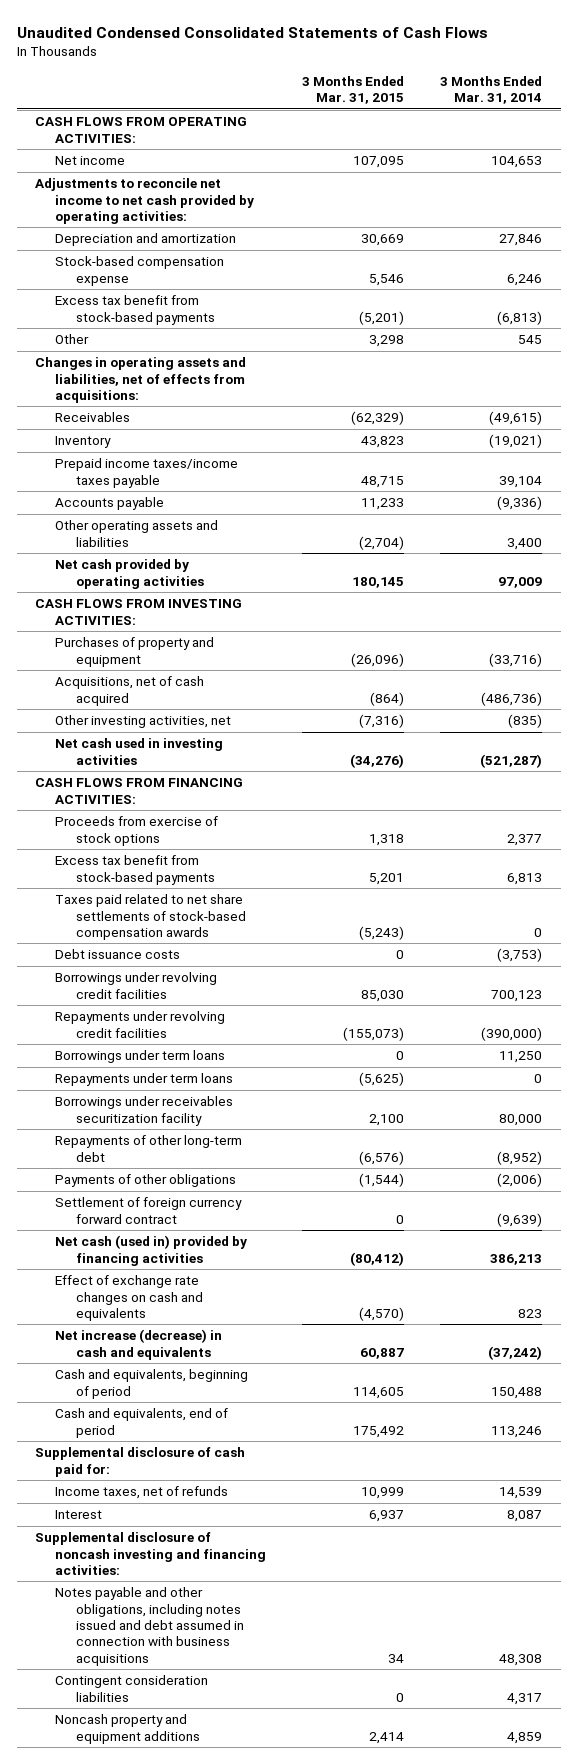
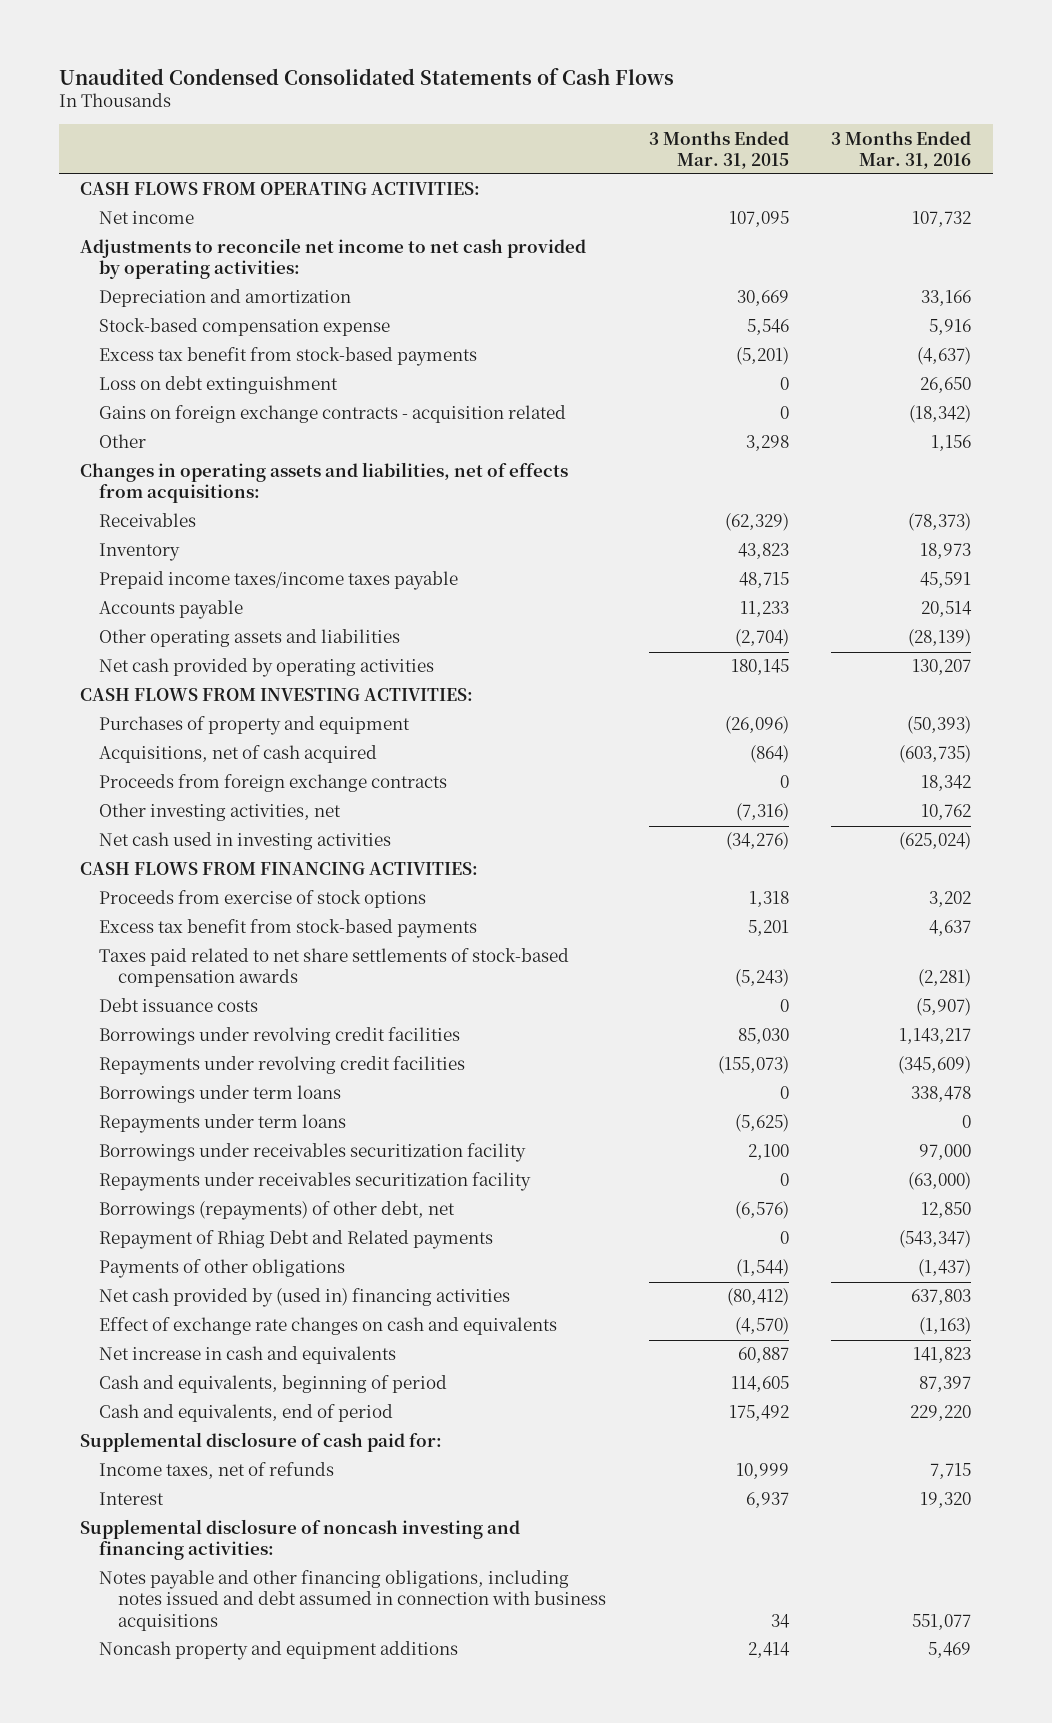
[440,76,543,105] 3 Months Ended Mar. 31, 2014 -> none
none -> [831,130,972,169] 3 Months Ended Mar. 31, 2016
none -> [98,376,338,395] Loss on debt extinguishment
none -> [98,405,566,424] Gains on foreign exchange contracts - acquisition related
none -> [98,774,447,793] Proceeds from foreign exchange contracts
none -> [98,1172,531,1192] Repayments under receivables securitization facility
[55,1135,243,1162] Repayments of other long-term debt -> [98,1201,455,1221] Borrowings (repayments) of other debt, net
none -> [98,1230,493,1250] Repayment of Rhiag Debt and Related payments
[55,1197,243,1224] Settlement of foreign currency forward contract -> none
[55,1235,248,1266] Net cash (used in) provided by financing activities -> [98,1288,510,1308] Net cash provided by (used in) financing activities
[55,1329,223,1360] Net increase (decrease) in cash and equivalents -> [98,1346,396,1365] Net increase in cash and equivalents
[55,1675,209,1702] Contingent consideration liabilities -> none
[55,1587,244,1666] Notes payable and other obligations, including notes issued and debt assumed in connection with business acquisitions -> [98,1570,606,1631] Notes payable and other financing obligations, including notes issued and debt assumed in connection with business acquisitions

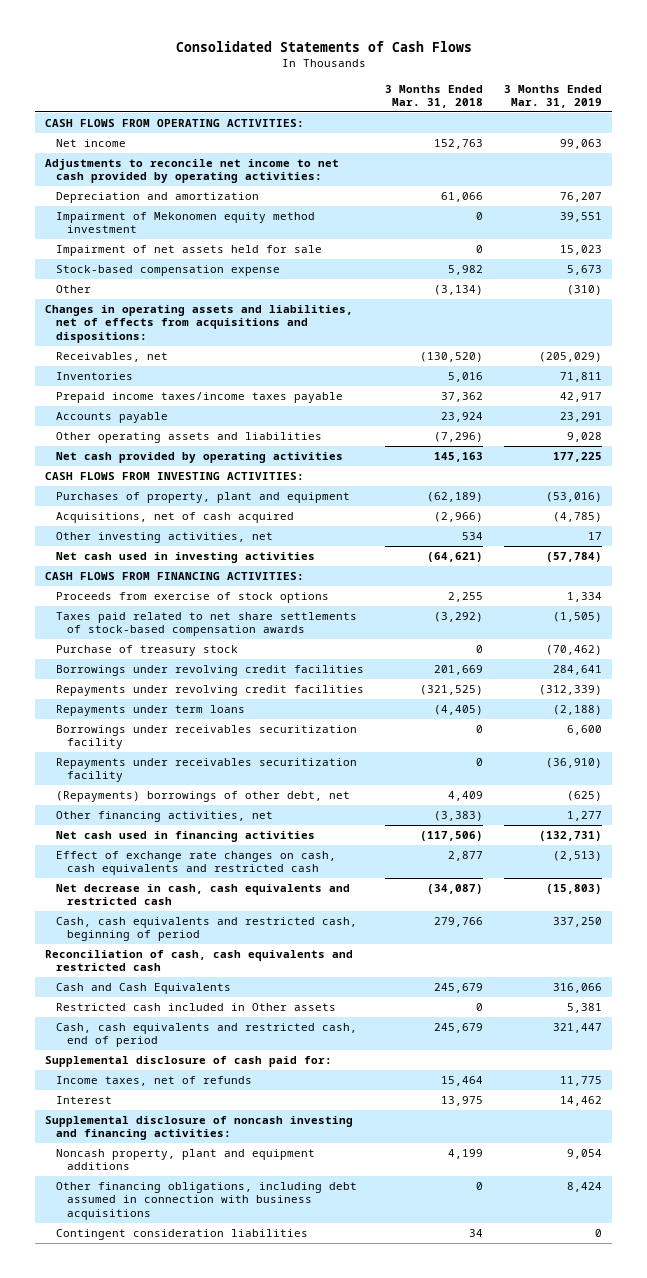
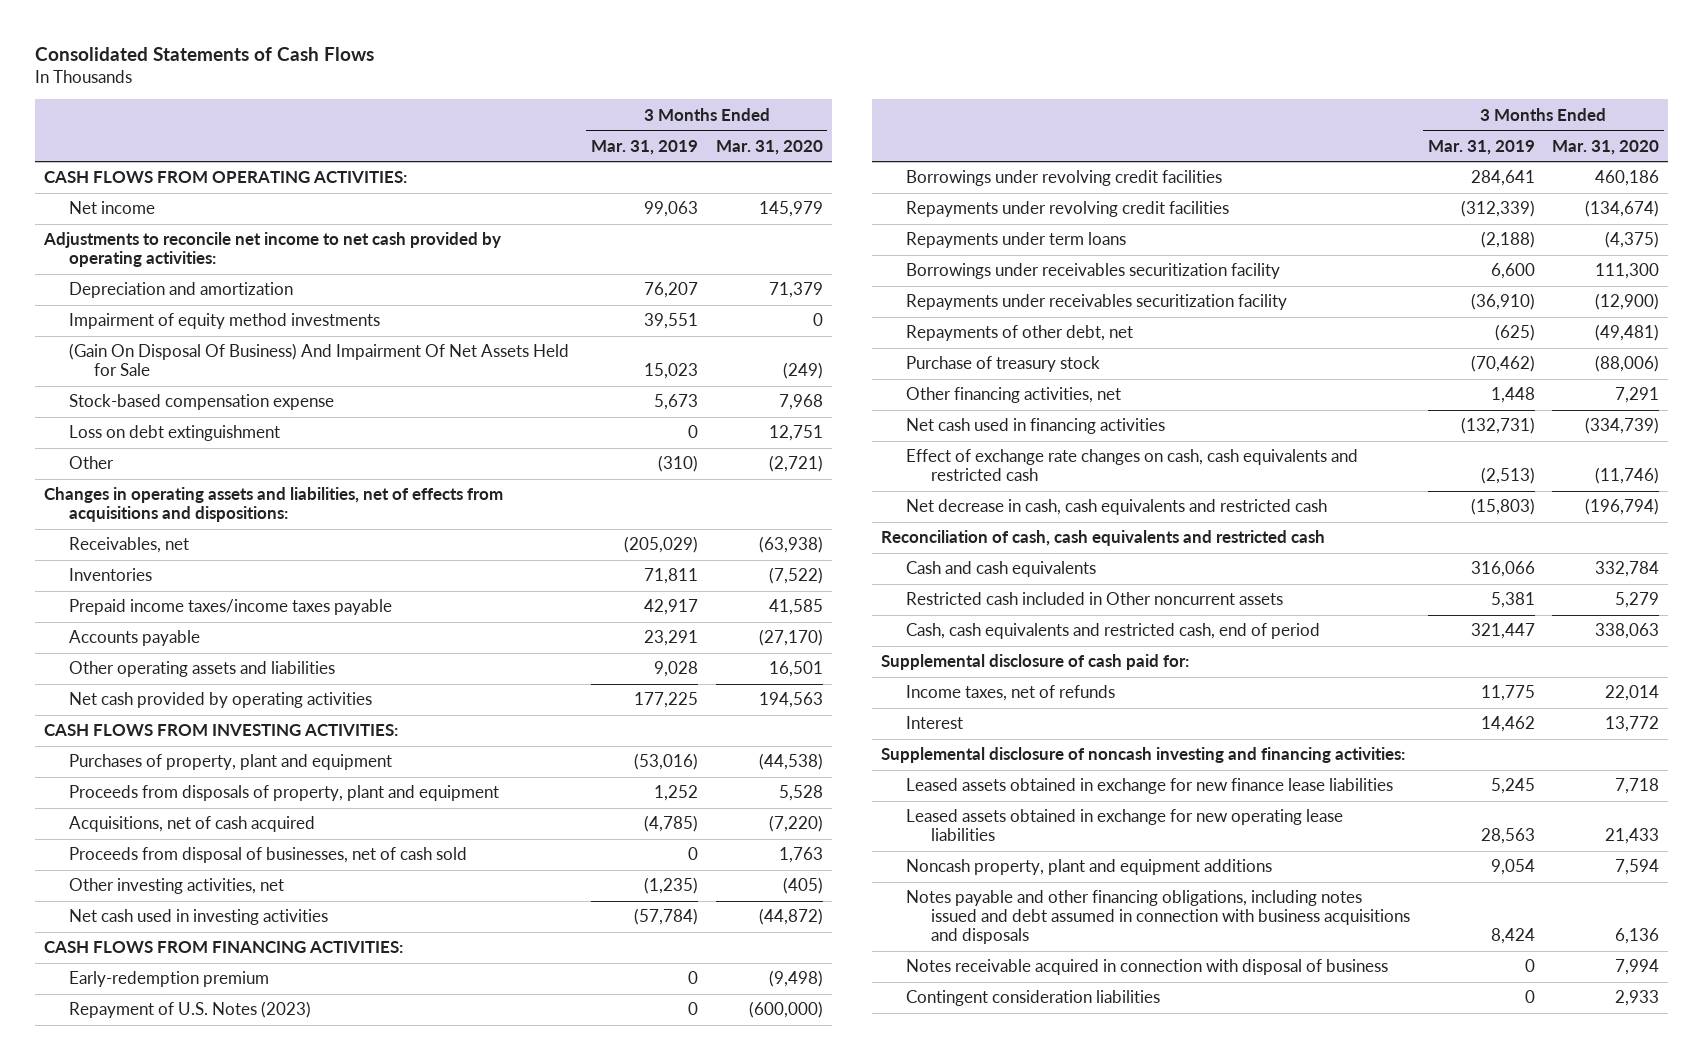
[385,84,484,109] 3 Months Ended Mar. 31, 2018 -> none
none -> [715,139,823,155] Mar. 31, 2020
[56,211,316,234] Impairment of Mekonomen equity method investment -> [69,313,381,330] Impairment of equity method investments
[56,244,323,256] Impairment of net assets held for sale -> [69,343,570,377] (Gain On Disposal Of Business) And Impairment Of Net Assets Held for Sale
none -> [69,425,281,442] Loss on debt extinguishment
none -> [69,785,500,802] Proceeds from disposals of property, plant and equipment
none -> [69,847,468,864] Proceeds from disposal of businesses, net of cash sold
[587,531,602,540] 17 -> [643,877,698,895] (1,235)
[56,591,330,603] Proceeds from exercise of stock options -> none
[56,611,358,637] Taxes paid related to net share settlements of stock-based compensation awards -> none
none -> [69,971,270,988] Early-redemption premium
none -> [69,1001,312,1019] Repayment of U.S. Notes (2023)
[56,790,351,802] (Repayments) borrowings of other debt, net -> [905,325,1133,342] Repayments of other debt, net
[56,644,239,656] Purchase of treasury stock -> [905,356,1100,373] Purchase of treasury stock
[566,810,602,821] 1,277 -> [1490,387,1535,404] 1,448
[56,916,358,942] Cash, cash equivalents and restricted cash, beginning of period -> none
[56,982,232,994] Cash and Cash Equivalents -> [905,561,1096,578] Cash and cash equivalents
[56,1002,337,1011] Restricted cash included in Other assets -> [905,592,1283,606] Restricted cash included in Other noncurrent assets
none -> [905,778,1393,795] Leased assets obtained in exchange for new finance lease liabilities
none -> [905,809,1343,842] Leased assets obtained in exchange for new operating lease liabilities
[56,1181,358,1220] Other financing obligations, including debt assumed in connection with business acquisitions -> [905,890,1410,945] Notes payable and other financing obligations, including notes issued and debt assumed in connection with business acquisitions and disposals
none -> [905,959,1388,976] Notes receivable acquired in connection with disposal of business

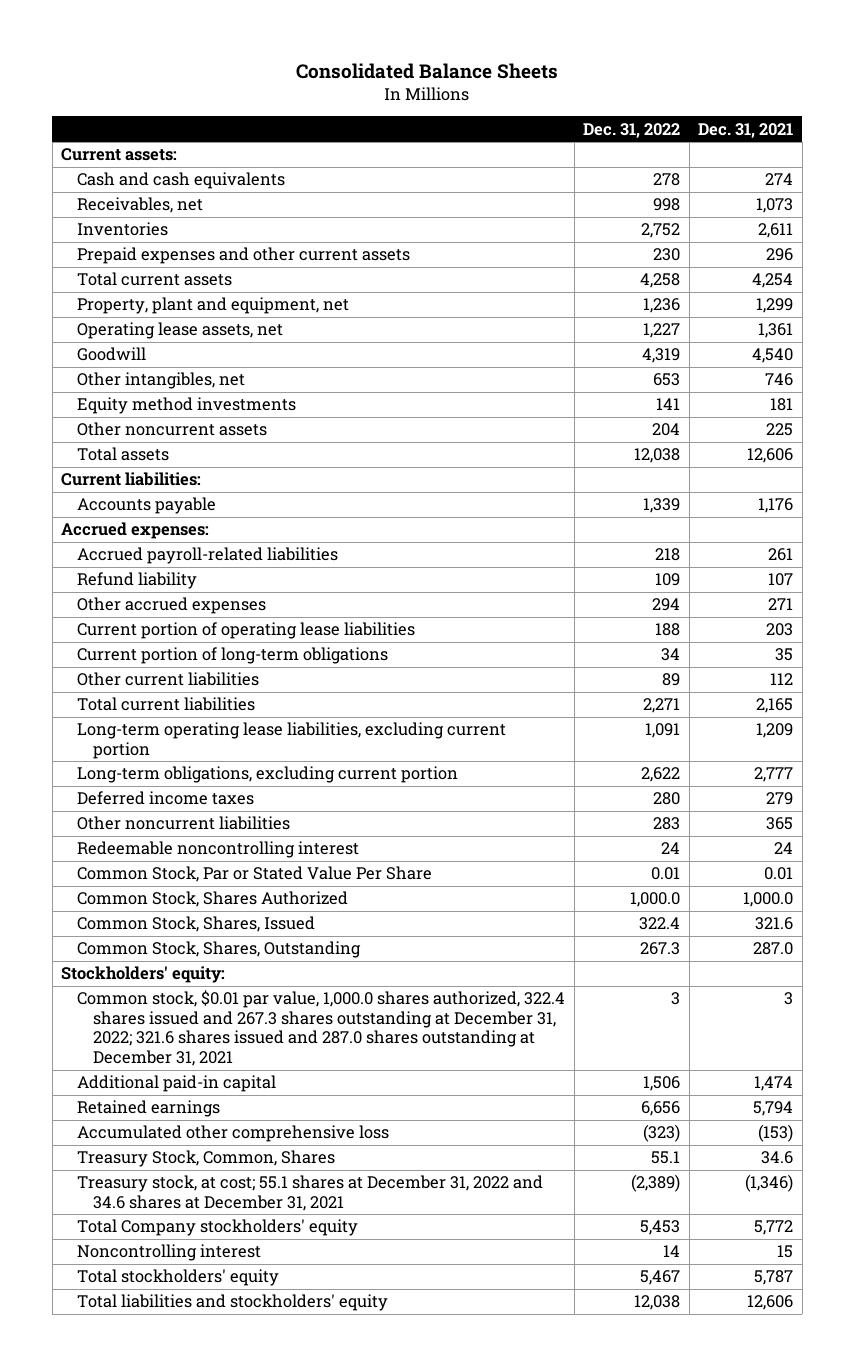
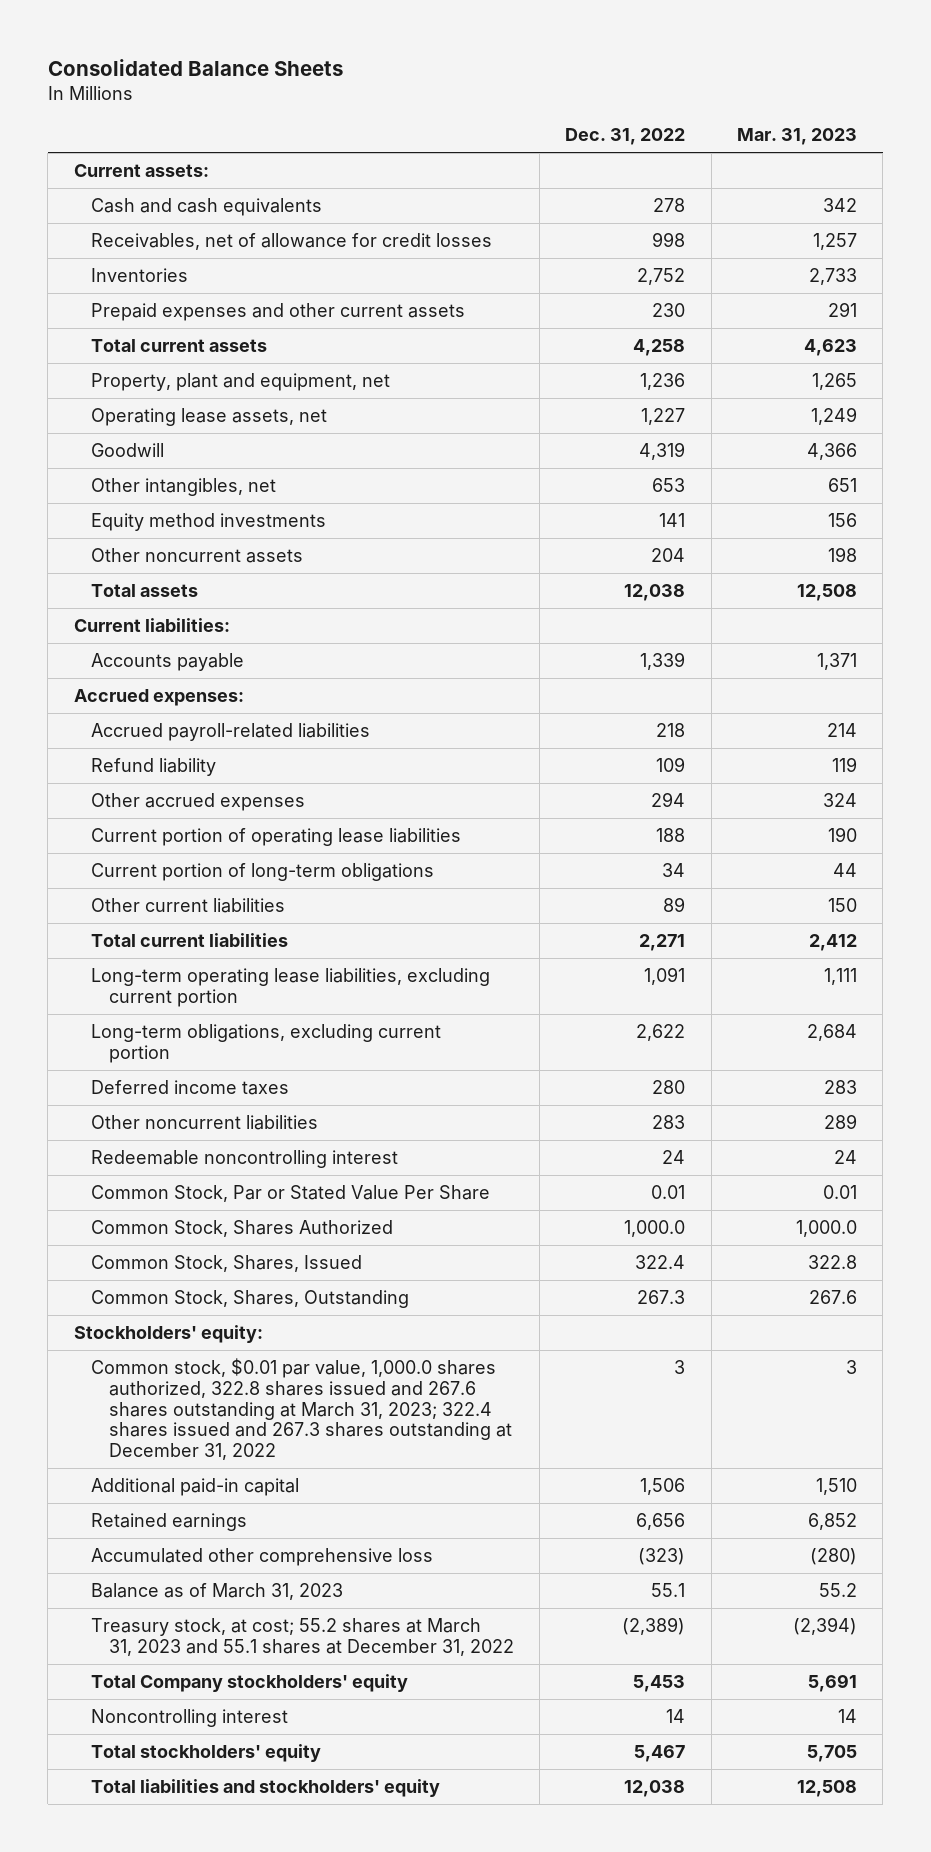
[698,122,794,138] Dec. 31, 2021 -> none
none -> [736,128,857,146] Mar. 31, 2023
[77,197,204,214] Receivables, net -> [91,232,493,250] Receivables, net of allowance for credit losses
[77,990,566,1066] Common stock, $0.01 par value, 1,000.0 shares authorized, 322.4 shares issued and 267.3 shares outstanding at December 31, 2022; 321.6 shares issued and 287.0 shares outstanding at December 31, 2021 -> [91,1357,512,1461] Common stock, $0.01 par value, 1,000.0 shares authorized, 322.8 shares issued and 267.6 shares outstanding at March 31, 2023; 322.4 shares issued and 267.3 shares outstanding at December 31, 2022
[77,1150,336,1168] Treasury Stock, Common, Shares -> [91,1582,344,1600] Balance as of March 31, 2023
[77,1175,544,1211] Treasury stock, at cost; 55.1 shares at December 31, 2022 and 34.6 shares at December 31, 2021 -> [91,1617,514,1656] Treasury stock, at cost; 55.2 shares at March 31, 2023 and 55.1 shares at December 31, 2022

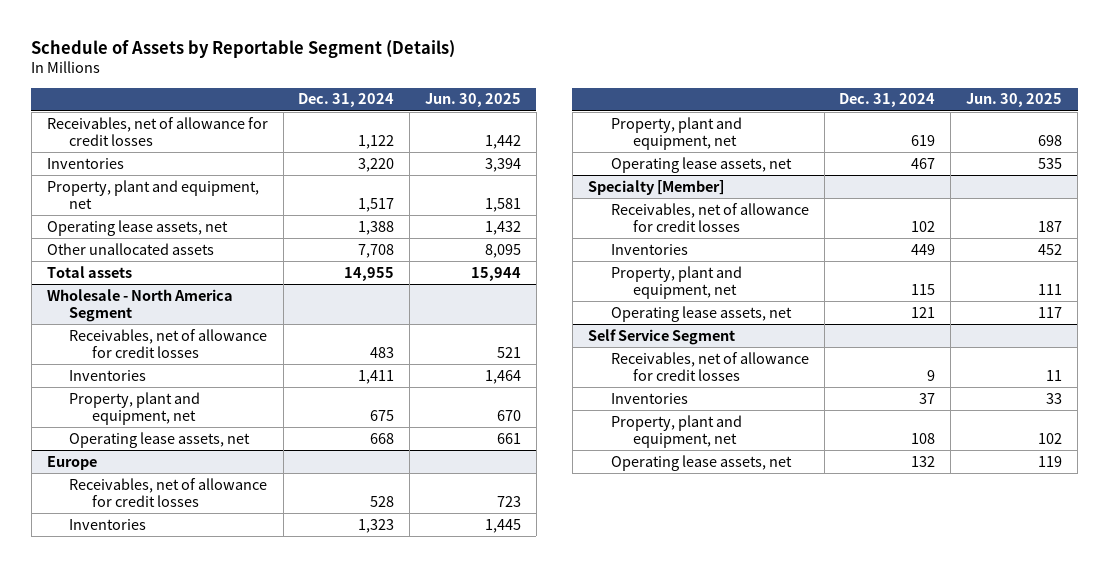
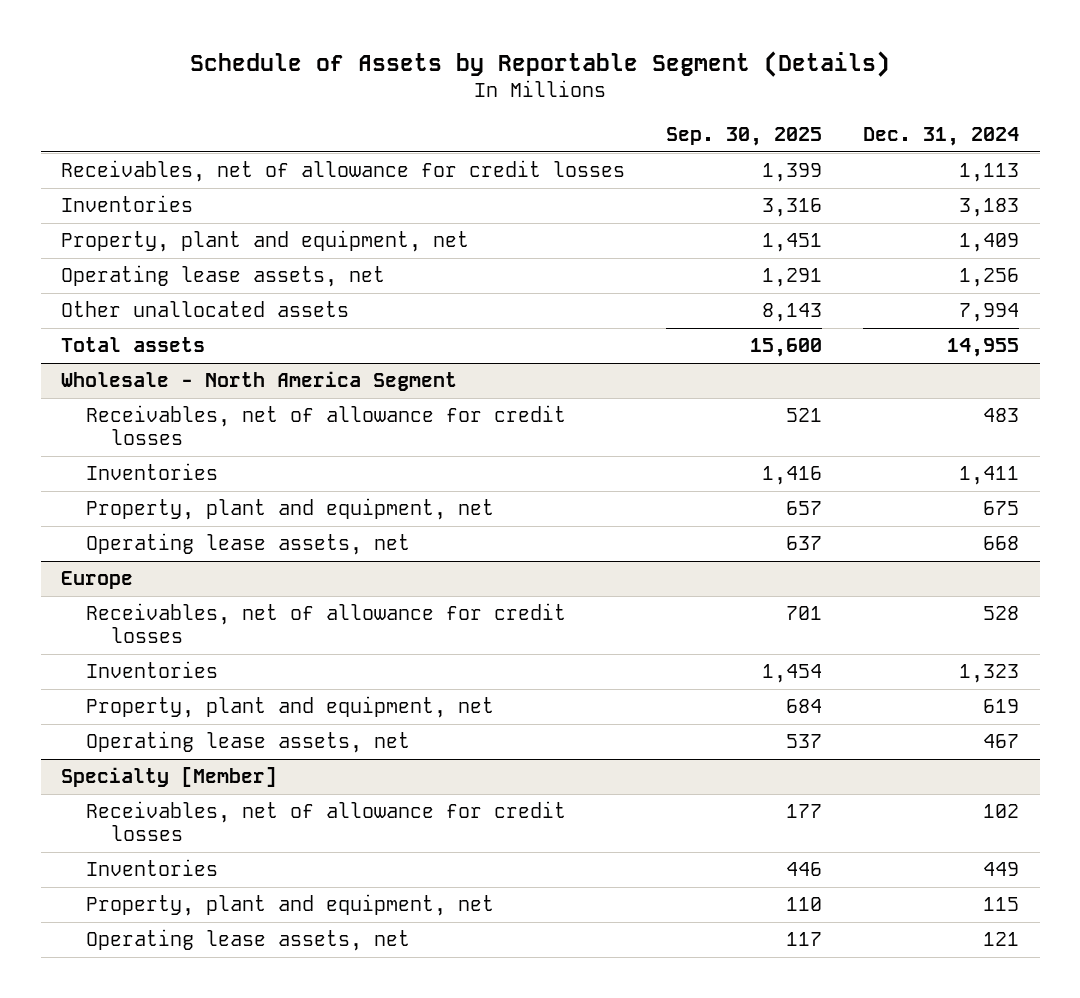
[425,93,522,108] Jun. 30, 2025 -> none
none -> [666,127,823,147] Sep. 30, 2025
[358,134,395,149] 1,122 -> [959,163,1020,183] 1,113
[358,157,395,172] 3,220 -> [959,198,1020,218] 3,183
[358,197,395,212] 1,517 -> [959,233,1020,253] 1,409
[358,220,395,235] 1,388 -> [959,268,1020,288] 1,256
[358,243,395,258] 7,708 -> [959,303,1020,323] 7,994
[587,328,735,345] Self Service Segment -> none
[610,351,809,381] Receivables, net of allowance for credit losses -> none
[610,392,688,404] Inventories -> none
[610,414,742,448] Property, plant and equipment, net -> none
[610,454,792,471] Operating lease assets, net -> none

